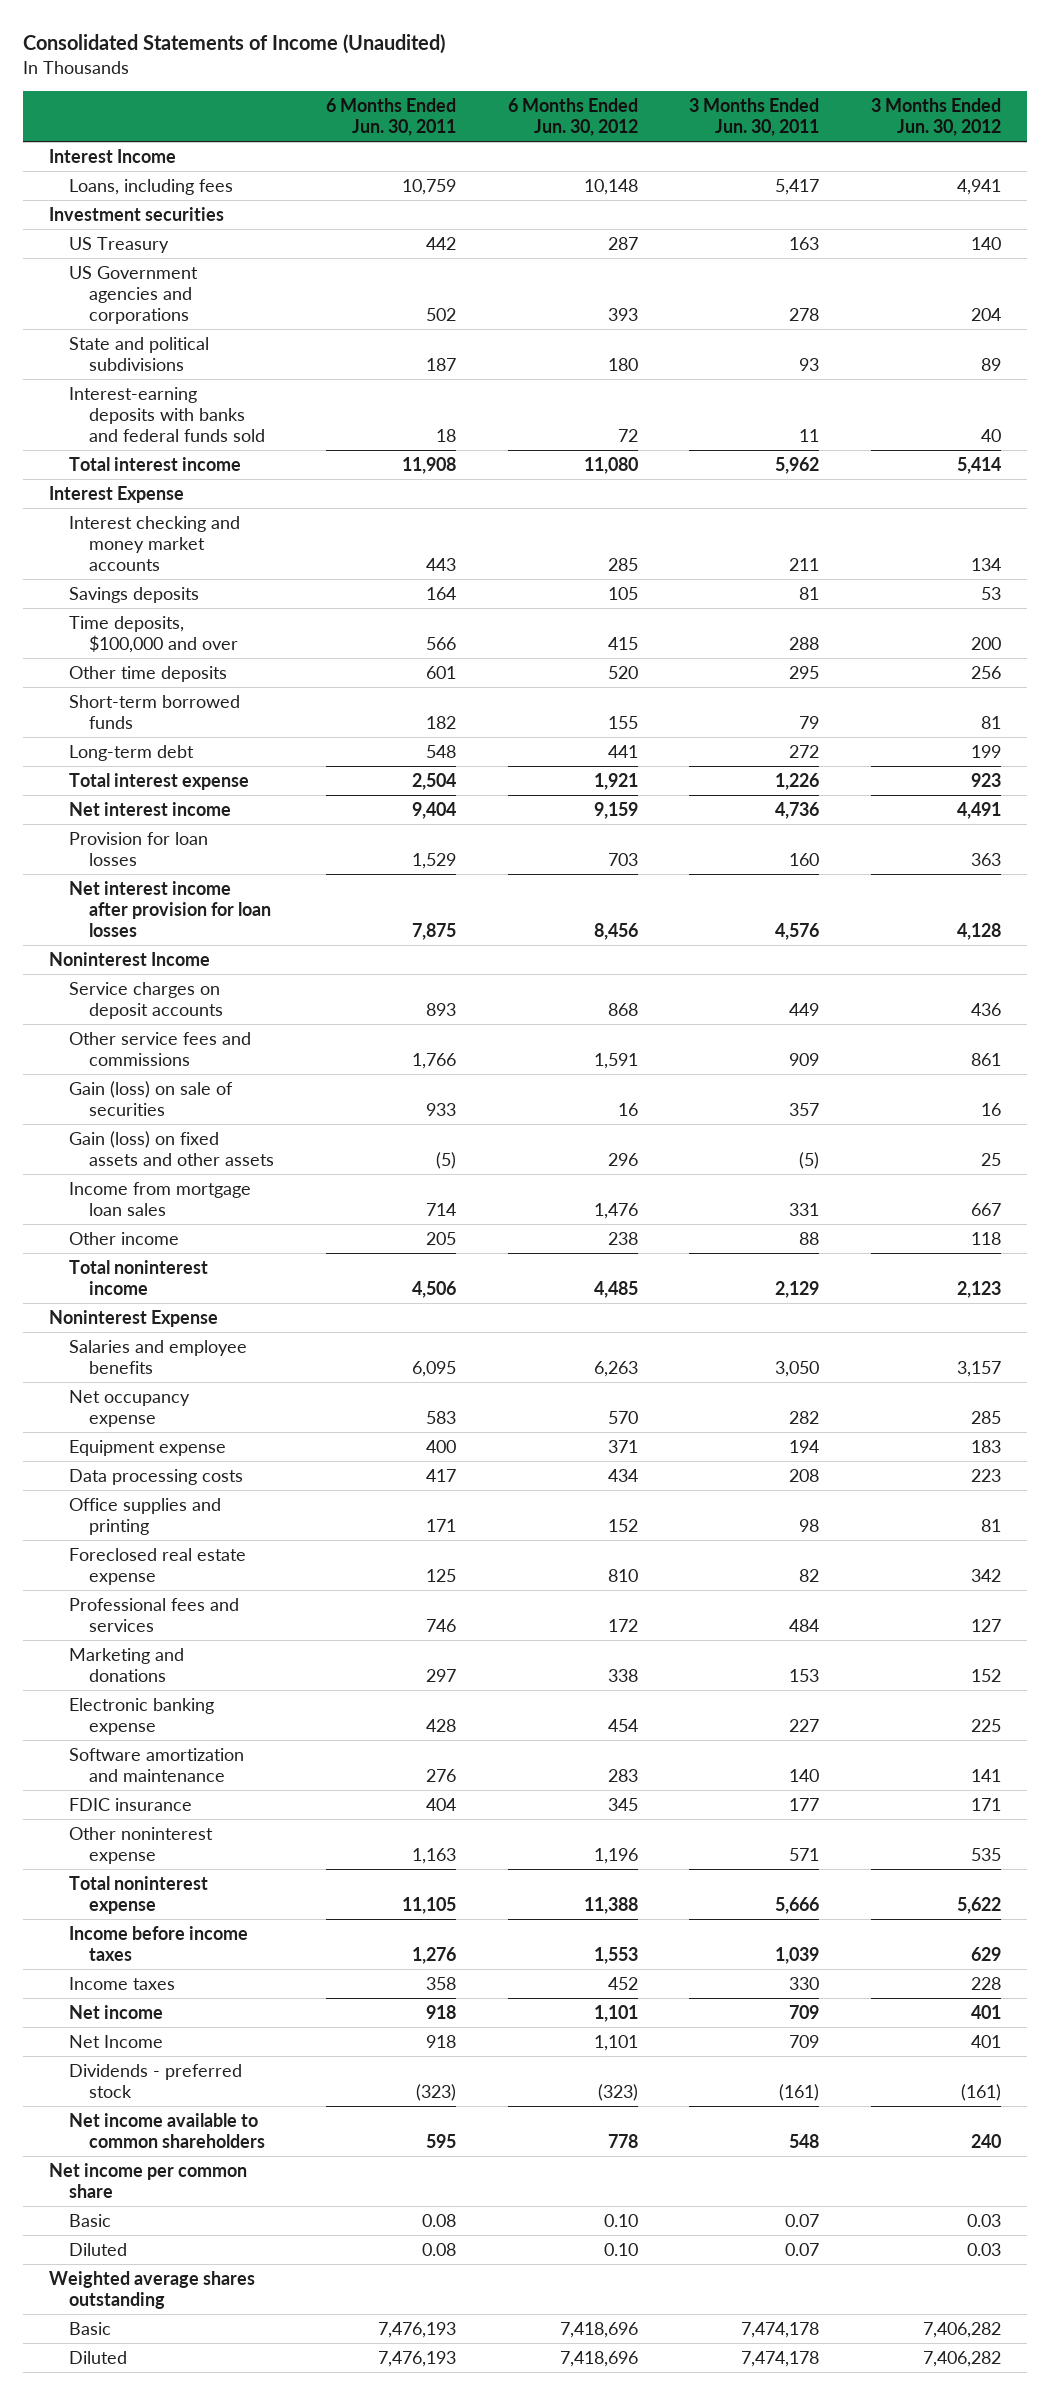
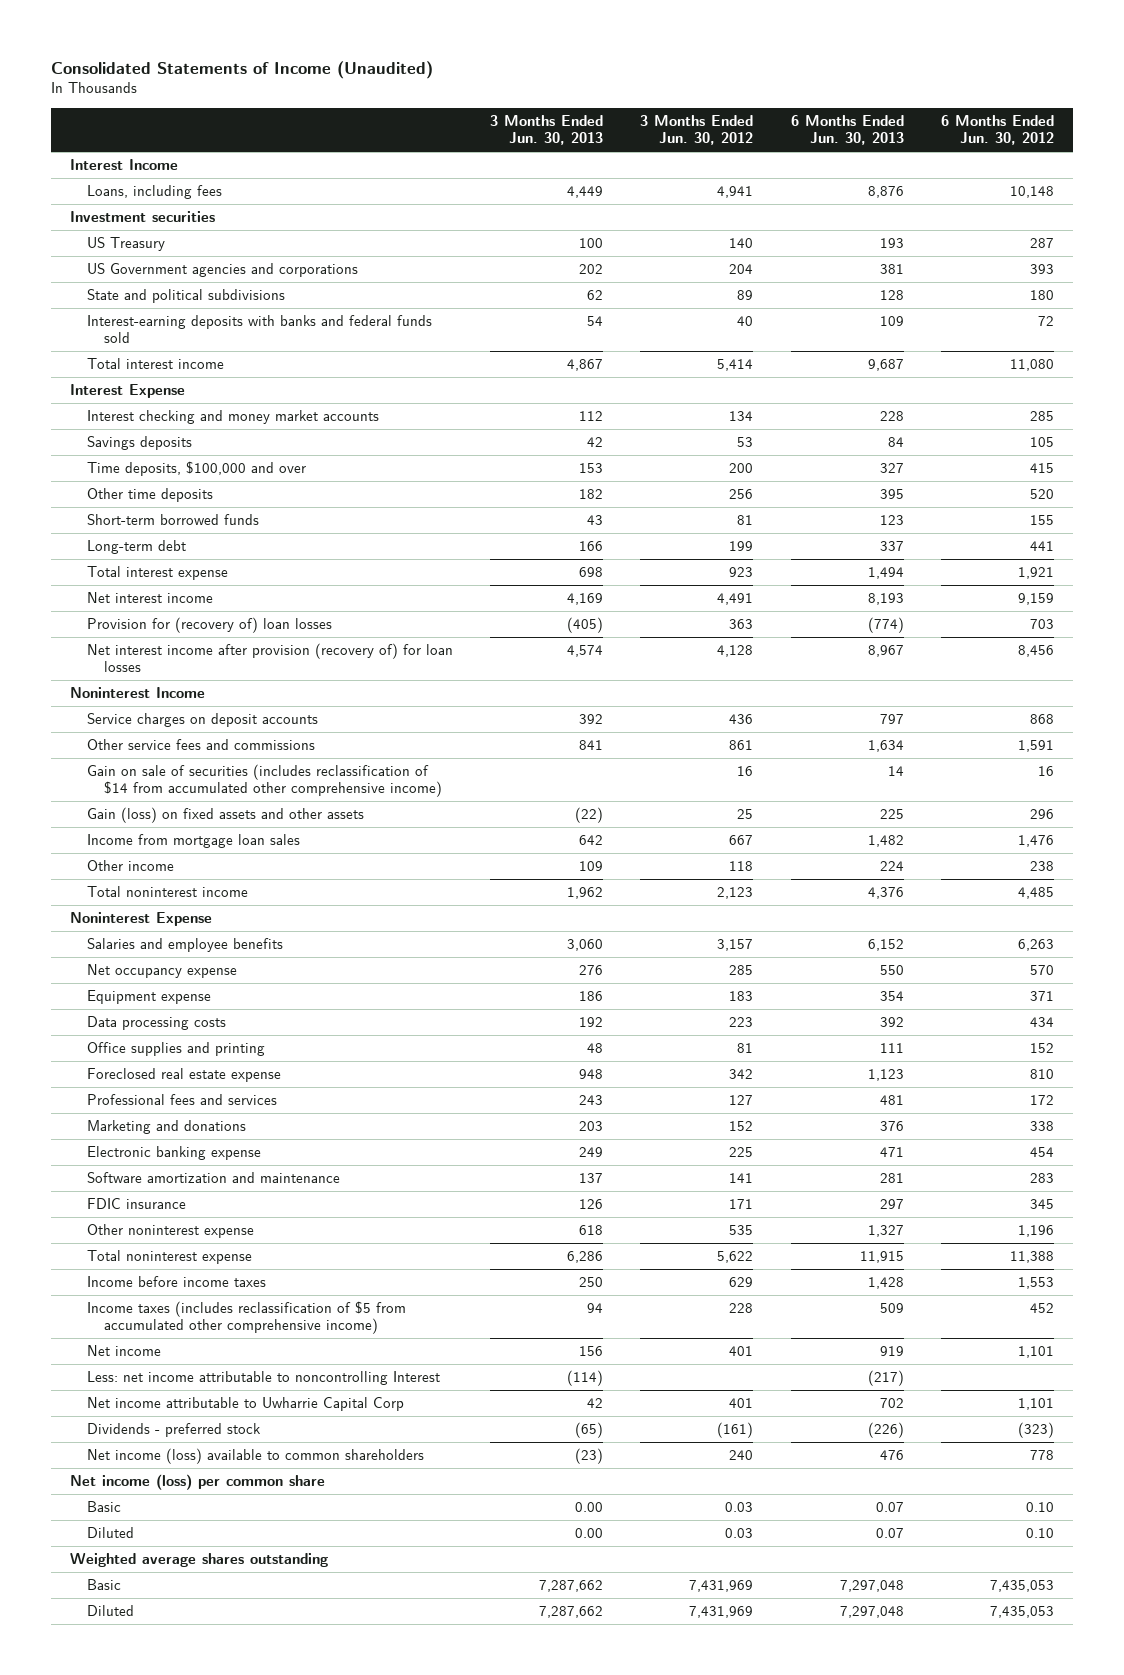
[325,97,456,137] 6 Months Ended Jun. 30, 2011 -> none
[689,97,820,137] 3 Months Ended Jun. 30, 2011 -> none
none -> [490,115,604,146] 3 Months Ended Jun. 30, 2013
none -> [790,115,904,146] 6 Months Ended Jun. 30, 2013
[68,831,208,866] Provision for loan losses -> [86,617,332,634] Provision for (recovery of) loan losses
[68,880,272,938] Net interest income after provision for loan losses -> [86,643,453,673] Net interest income after provision (recovery of) for loan losses
[68,1080,233,1116] Gain (loss) on sale of securities -> [86,764,442,798] Gain on sale of securities (includes reclassification of $14 from accumulated other comprehensive income)
[68,1976,175,1990] Income taxes -> [86,1301,406,1335] Income taxes (includes reclassification of $5 from accumulated other comprehensive income)
none -> [86,1371,440,1386] Less: net income attributable to noncontrolling Interest
[68,2034,163,2048] Net Income -> [86,1397,404,1412] Net income attributable to Uwharrie Capital Corp
[68,2112,266,2148] Net income available to common shareholders -> [86,1448,424,1465] Net income (loss) available to common shareholders
[48,2162,247,2198] Net income per common share -> [69,1474,325,1491] Net income (loss) per common share
[559,2321,638,2338] 7,418,696 -> [990,1580,1055,1593] 7,435,053
[922,2321,1001,2338] 7,406,282 -> [689,1580,754,1593] 7,431,969
[559,2350,638,2367] 7,418,696 -> [990,1606,1055,1619] 7,435,053
[922,2350,1001,2367] 7,406,282 -> [689,1606,754,1619] 7,431,969

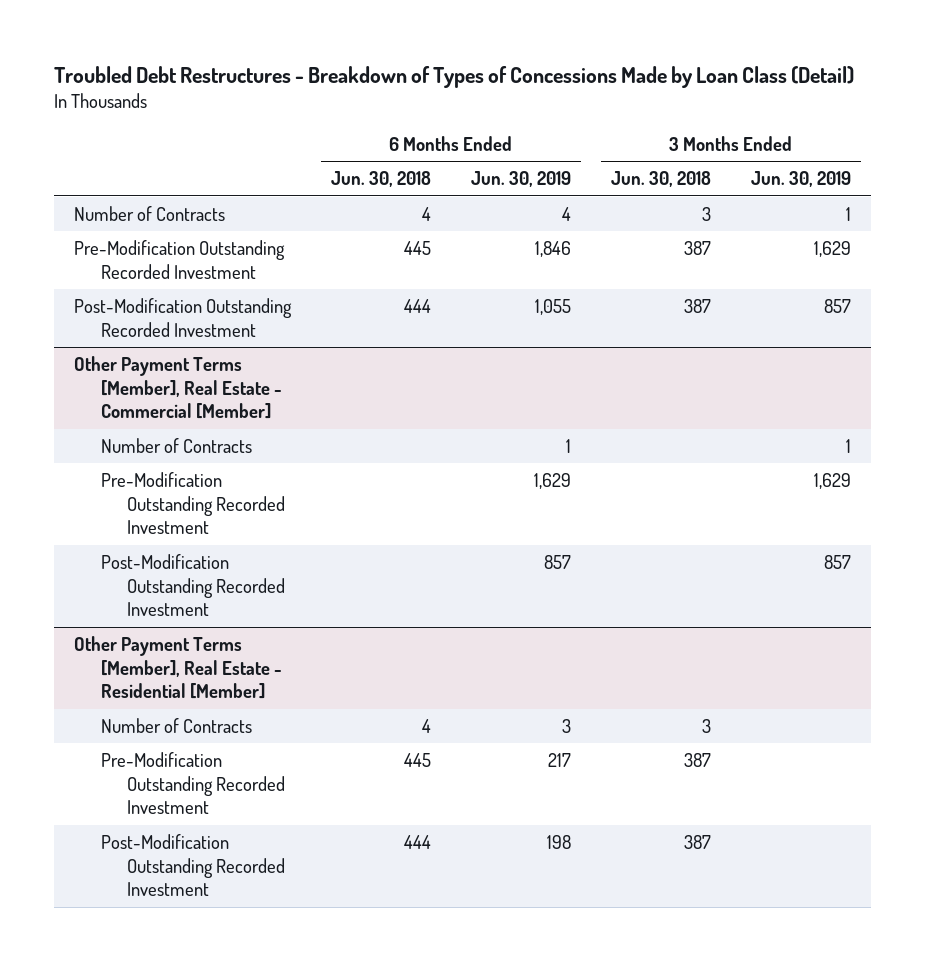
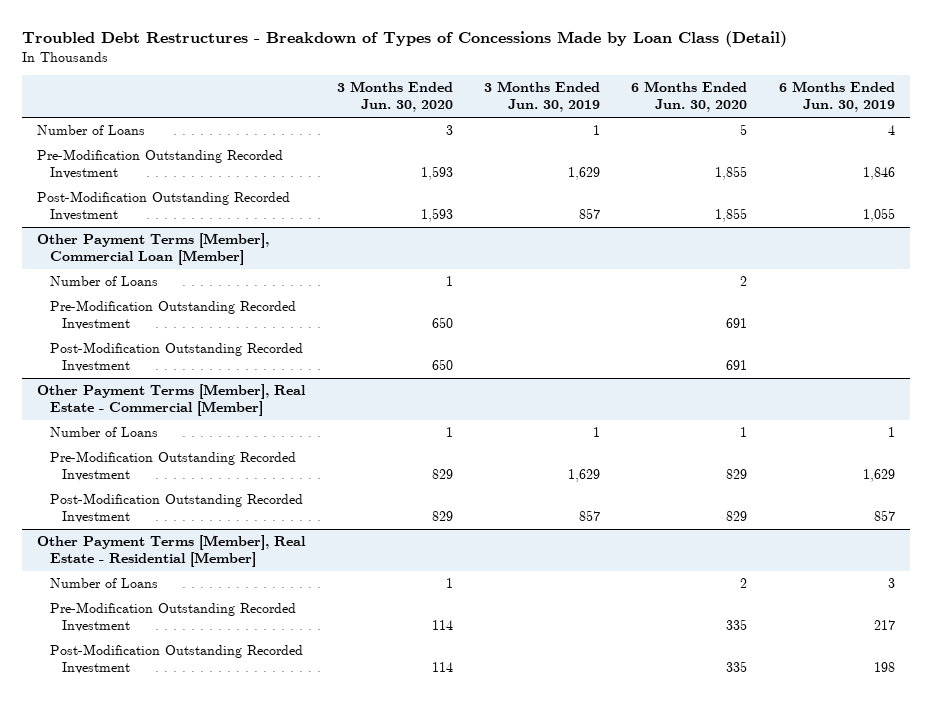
[331,171,432,188] Jun. 30, 2018 -> none
[611,171,712,188] Jun. 30, 2018 -> none
none -> [336,81,453,113] 3 Months Ended Jun. 30, 2020
none -> [631,81,748,113] 6 Months Ended Jun. 30, 2020
[74,206,226,222] Number of Contracts -> [37,125,146,136] Number of Loans
none -> [37,233,270,266] Other Payment Terms [Member], Commercial Loan [Member]
none -> [49,276,158,287] Number of Loans
none -> [49,300,296,331] Pre-Modification Outstanding Recorded Investment
none -> [49,342,303,373] Post-Modification Outstanding Recorded Investment
[100,438,252,454] Number of Contracts -> [49,427,158,438] Number of Loans
[100,718,252,734] Number of Contracts -> [49,578,158,589] Number of Loans

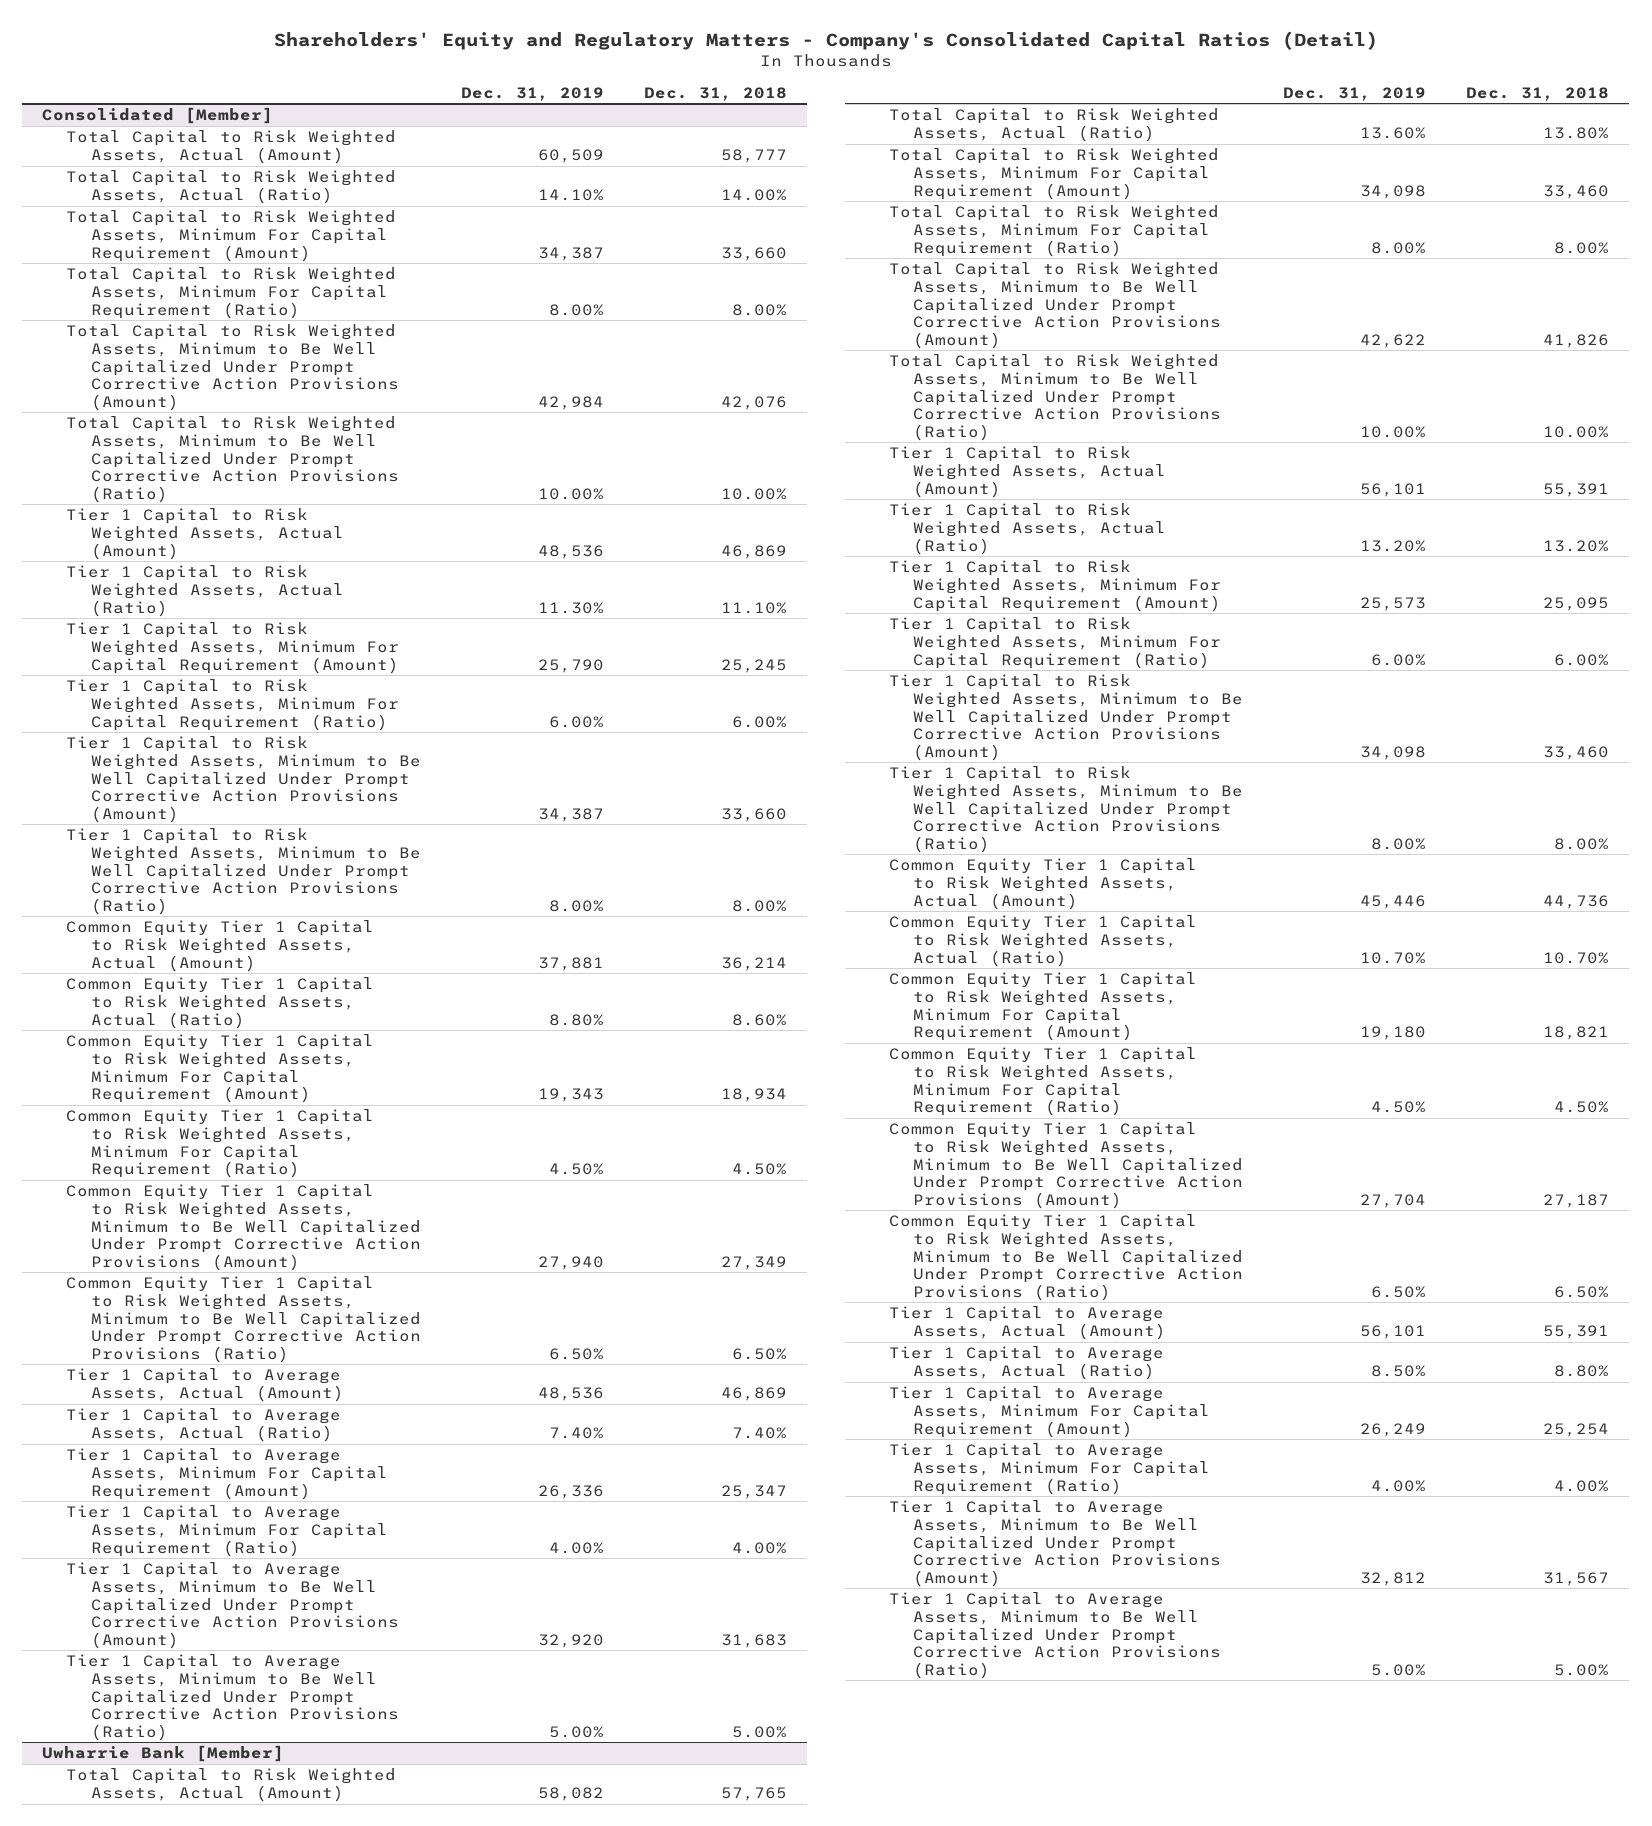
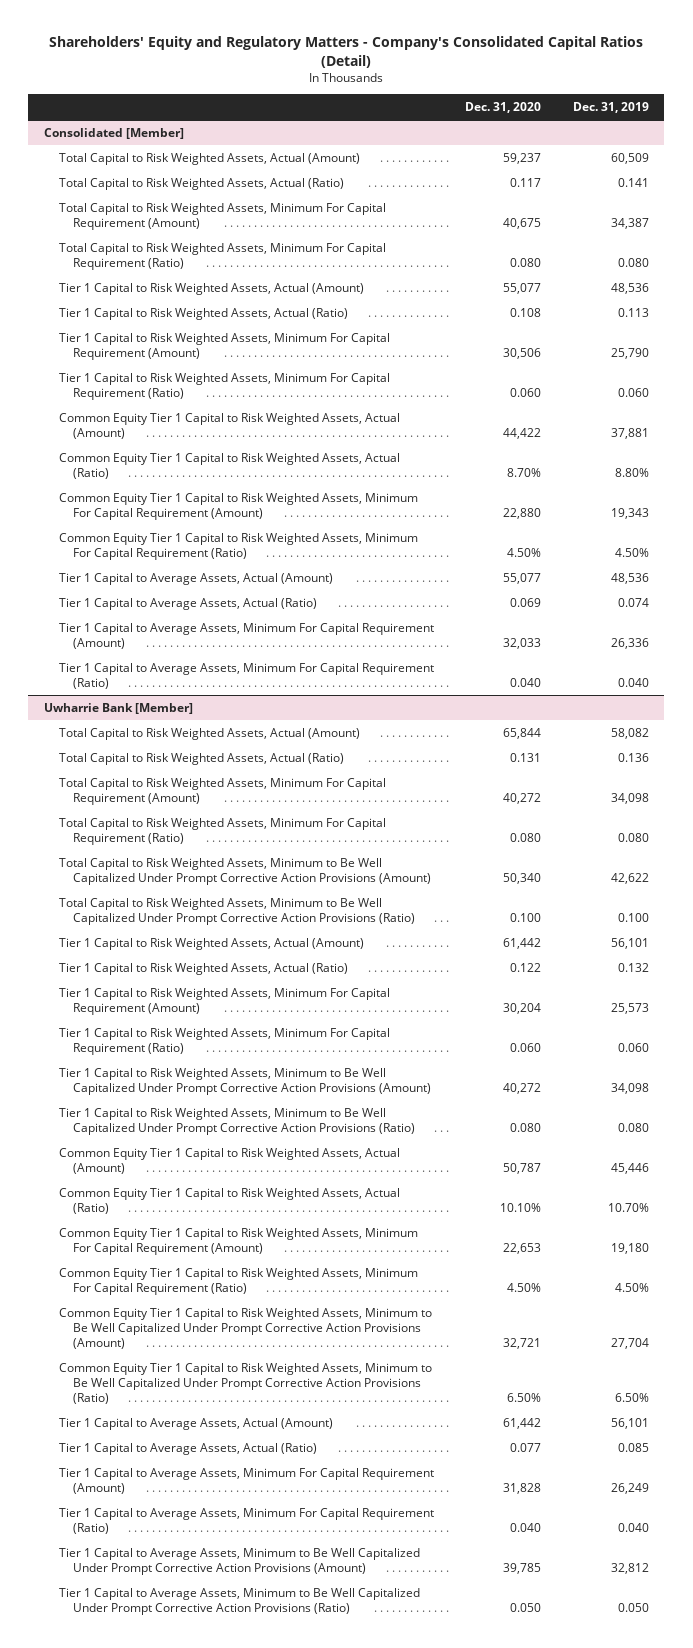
[643,86,787,101] Dec. 31, 2018 -> none
none -> [465,102,542,114] Dec. 31, 2020
[537,188,604,201] 14.10% -> [617,177,649,187] 0.141
[66,324,399,411] Total Capital to Risk Weighted Assets, Minimum to Be Well Capitalized Under Prompt Corrective Action Provisions (Amount) -> none
[66,416,399,503] Total Capital to Risk Weighted Assets, Minimum to Be Well Capitalized Under Prompt Corrective Action Provisions (Ratio) -> none
[548,303,604,316] 8.00% -> [617,258,649,268] 0.080
[537,601,604,614] 11.30% -> [617,307,649,317] 0.113
[66,736,421,823] Tier 1 Capital to Risk Weighted Assets, Minimum to Be Well Capitalized Under Prompt Corrective Action Provisions (Amount) -> none
[66,828,421,915] Tier 1 Capital to Risk Weighted Assets, Minimum to Be Well Capitalized Under Prompt Corrective Action Provisions (Ratio) -> none
[548,715,604,728] 6.00% -> [617,388,649,398] 0.060
[66,1184,421,1271] Common Equity Tier 1 Capital to Risk Weighted Assets, Minimum to Be Well Capitalized Under Prompt Corrective Action Provisions (Amount) -> none
[66,1276,421,1363] Common Equity Tier 1 Capital to Risk Weighted Assets, Minimum to Be Well Capitalized Under Prompt Corrective Action Provisions (Ratio) -> none
[548,1426,604,1439] 7.40% -> [617,597,649,607] 0.074
[66,1562,399,1649] Tier 1 Capital to Average Assets, Minimum to Be Well Capitalized Under Prompt Corrective Action Provisions (Amount) -> none
[66,1654,399,1741] Tier 1 Capital to Average Assets, Minimum to Be Well Capitalized Under Prompt Corrective Action Provisions (Ratio) -> none
[548,1541,604,1554] 4.00% -> [617,678,649,688] 0.040
[1360,126,1427,139] 13.60% -> [617,752,649,762] 0.136
[1371,241,1427,254] 8.00% -> [617,833,649,843] 0.080
[1360,425,1427,438] 10.00% -> [617,913,649,923] 0.100
[1360,539,1427,552] 13.20% -> [617,962,649,972] 0.132
[1371,653,1427,666] 6.00% -> [617,1043,649,1053] 0.060
[1371,837,1427,850] 8.00% -> [617,1123,649,1133] 0.080
[1371,1364,1427,1377] 8.50% -> [617,1442,649,1452] 0.085
[1371,1479,1427,1492] 4.00% -> [617,1523,649,1533] 0.040
[1371,1663,1427,1676] 5.00% -> [617,1603,649,1613] 0.050

